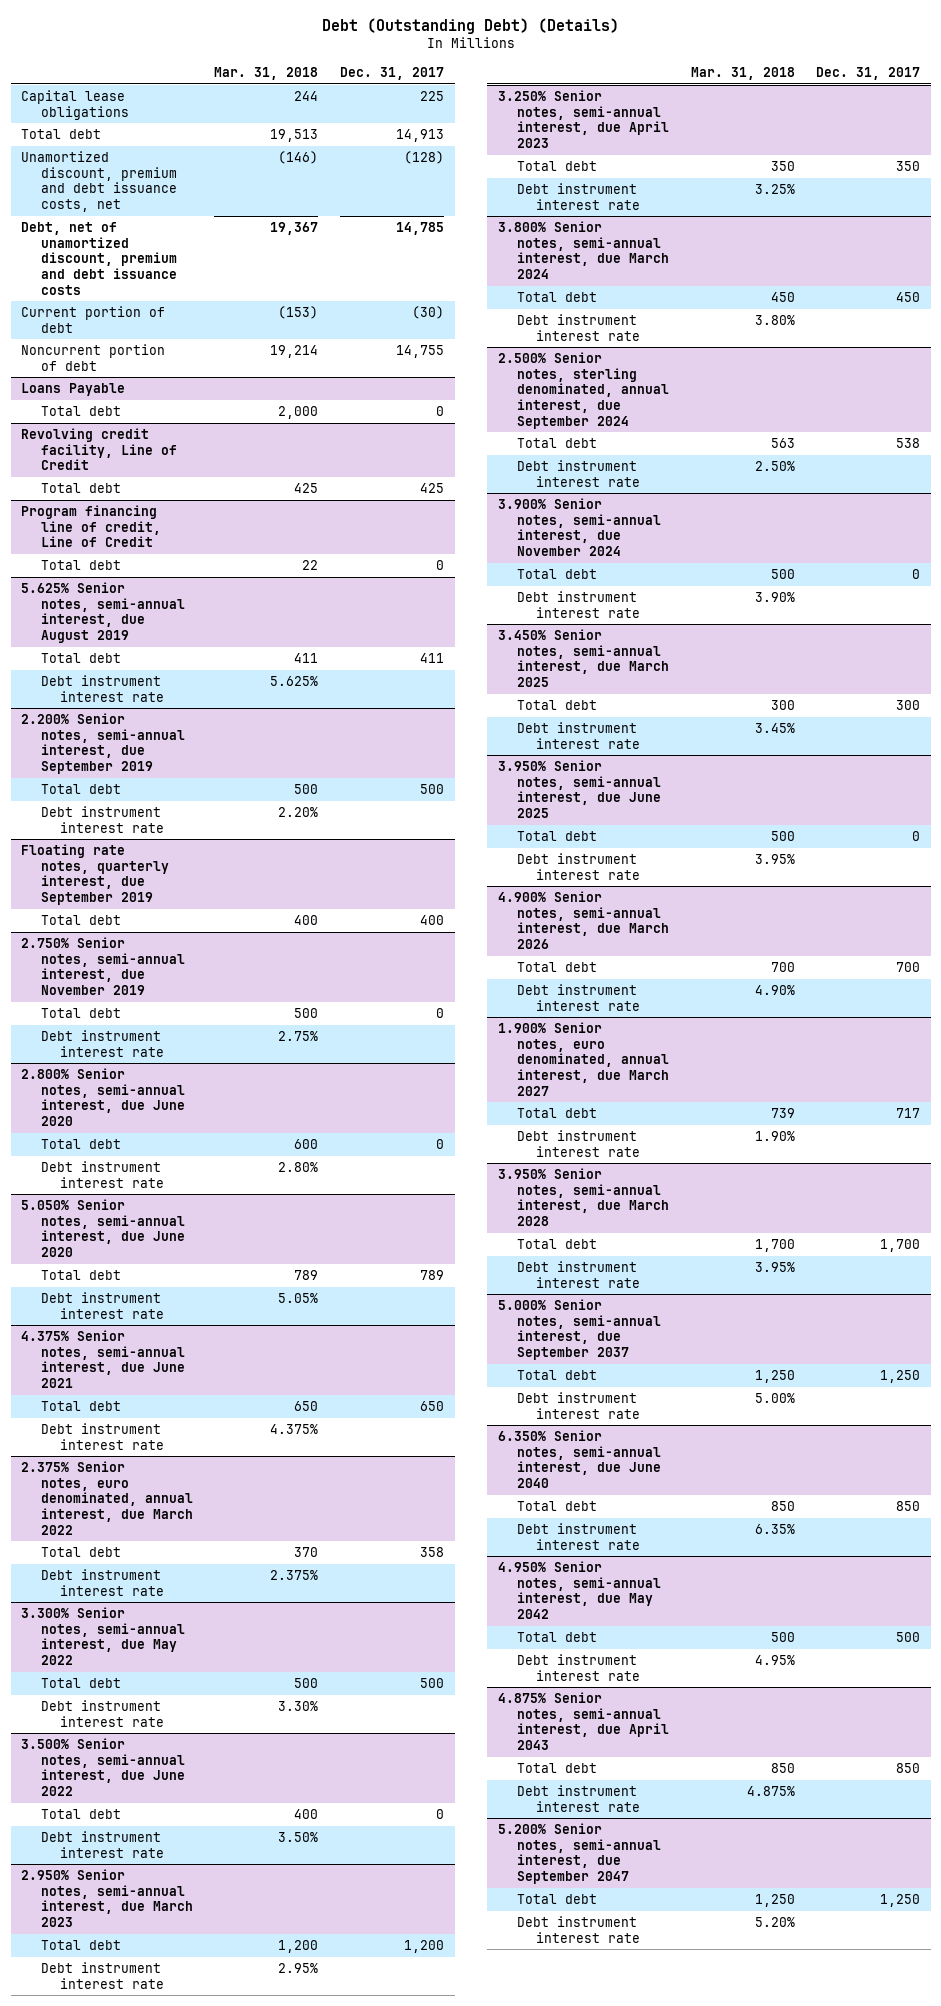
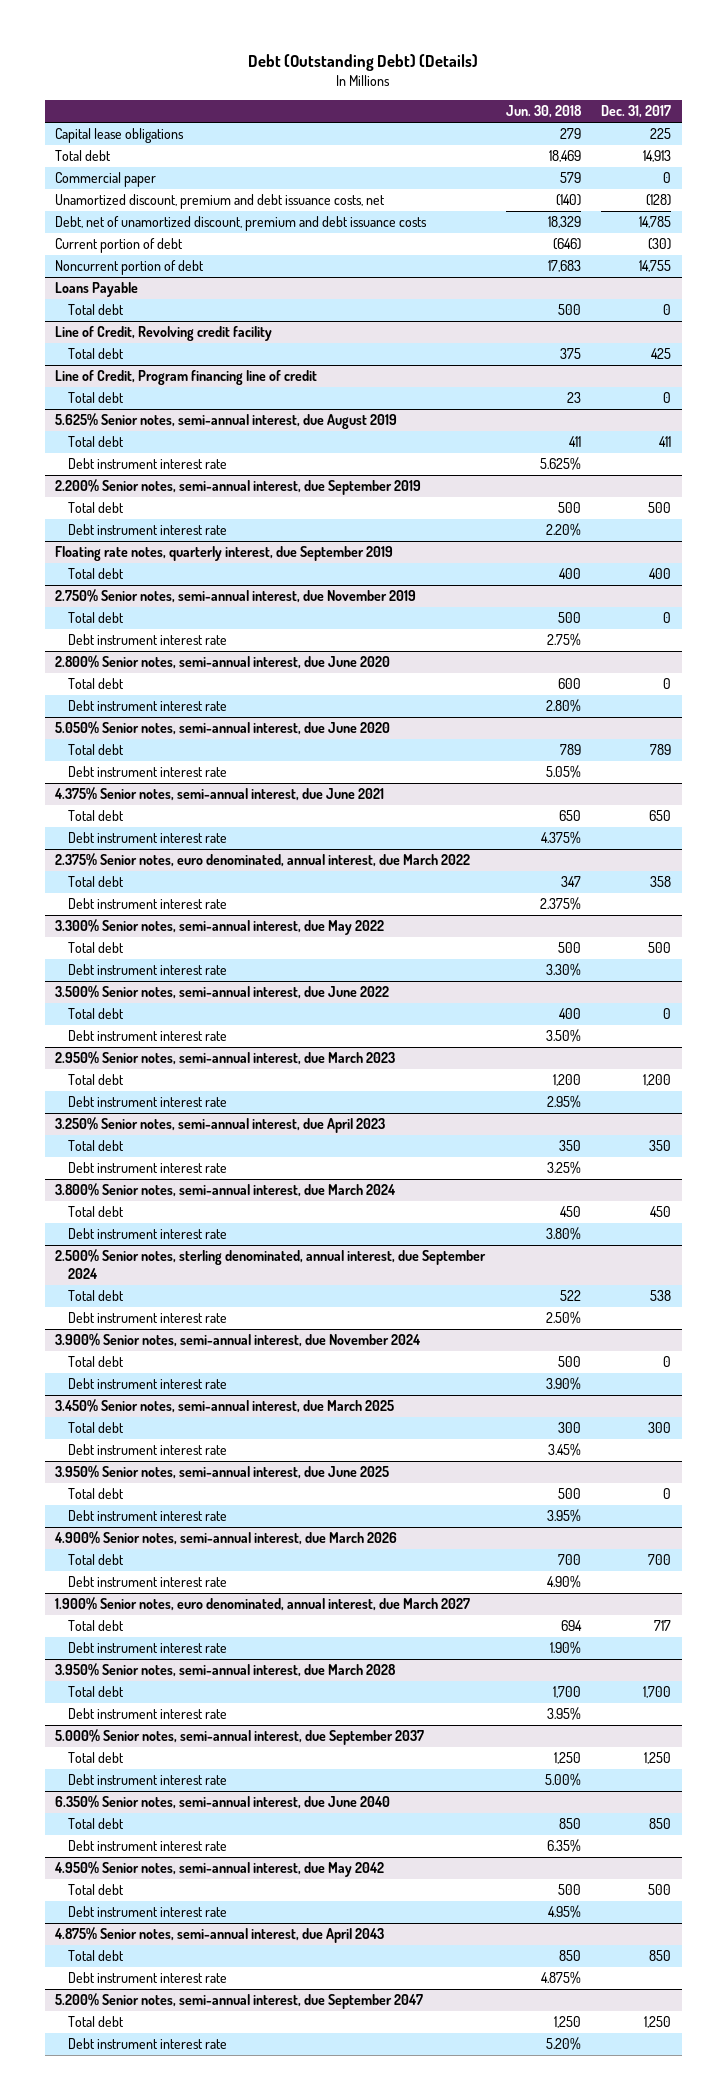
[214,66,319,80] Mar. 31, 2018 -> none
none -> [505,105,582,119] Jun. 30, 2018
none -> [55,172,157,188] Commercial paper
[21,428,177,471] Revolving credit facility, Line of Credit -> [55,326,273,342] Line of Credit, Revolving credit facility
[21,505,161,548] Program financing line of credit, Line of Credit -> [55,370,318,386] Line of Credit, Program financing line of credit

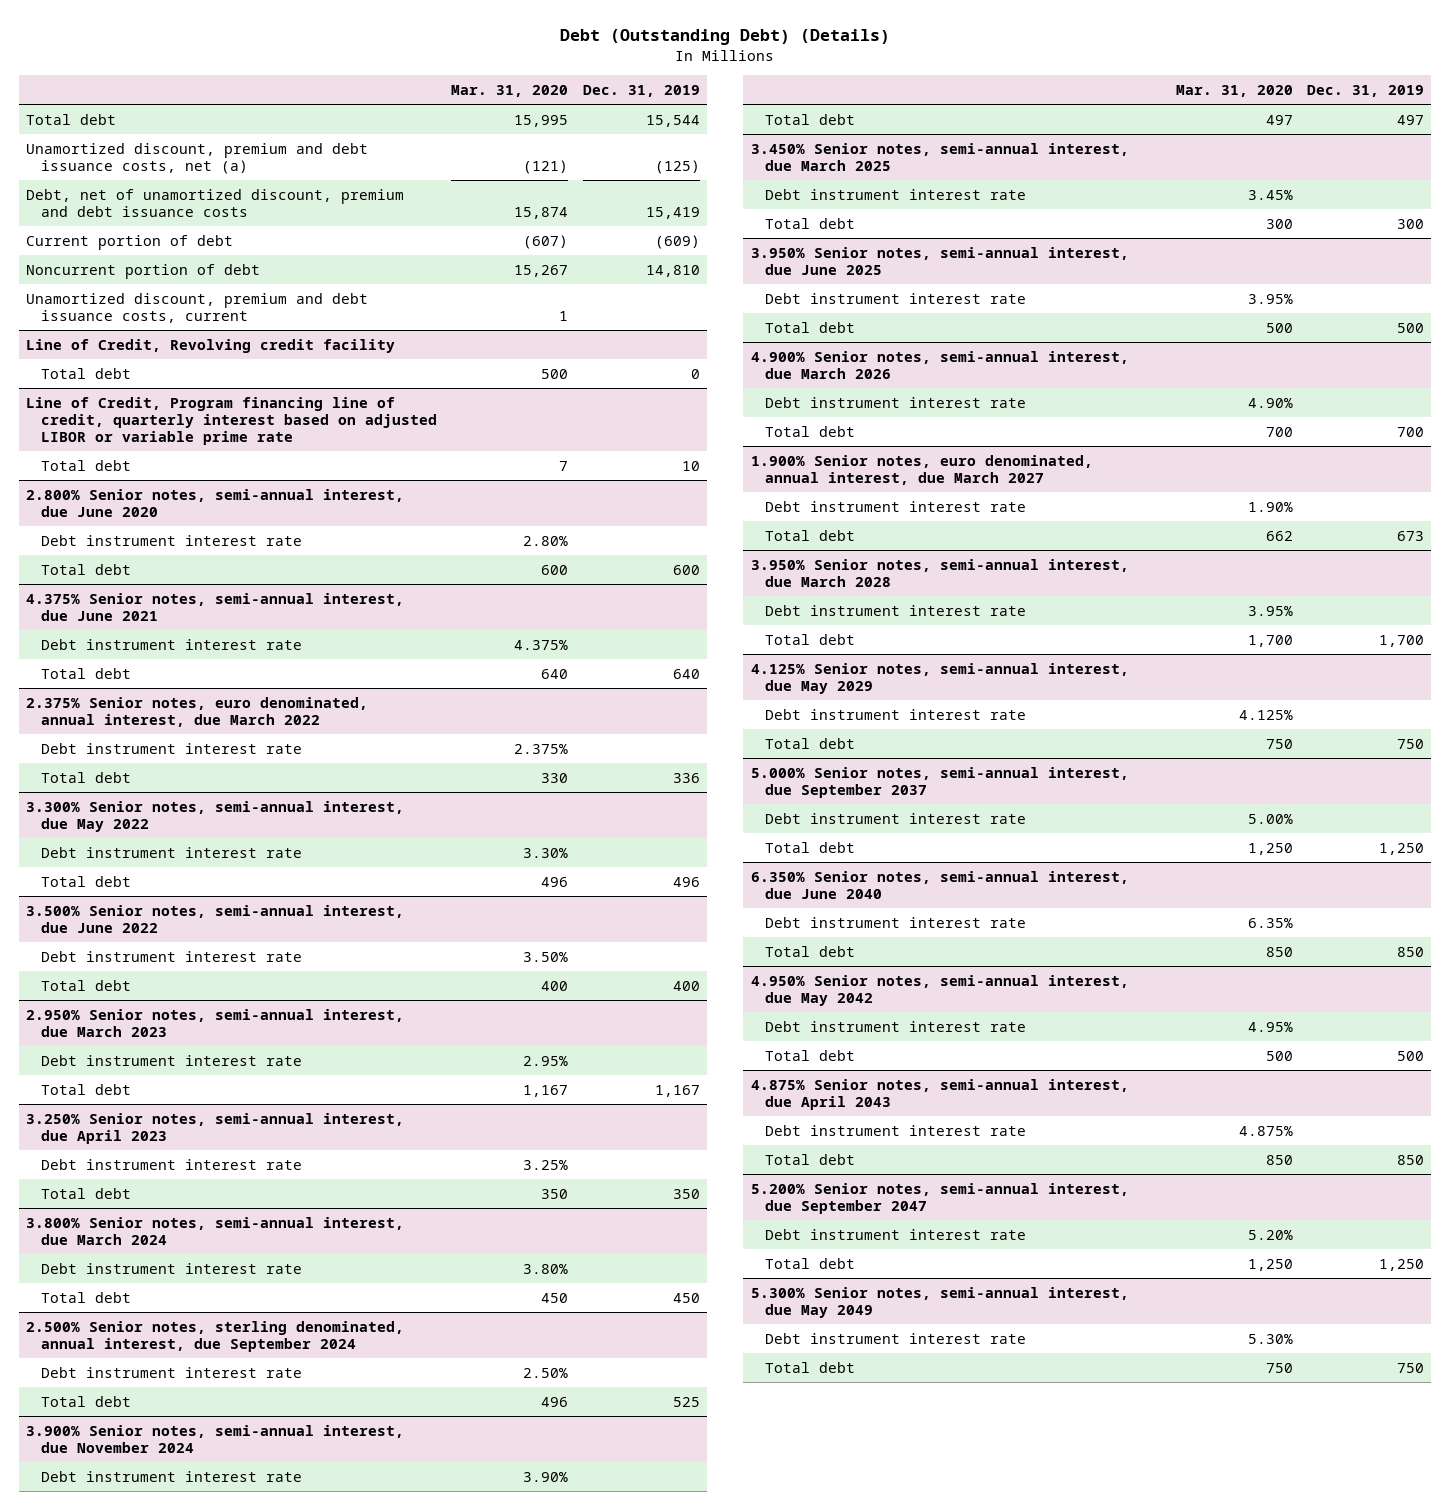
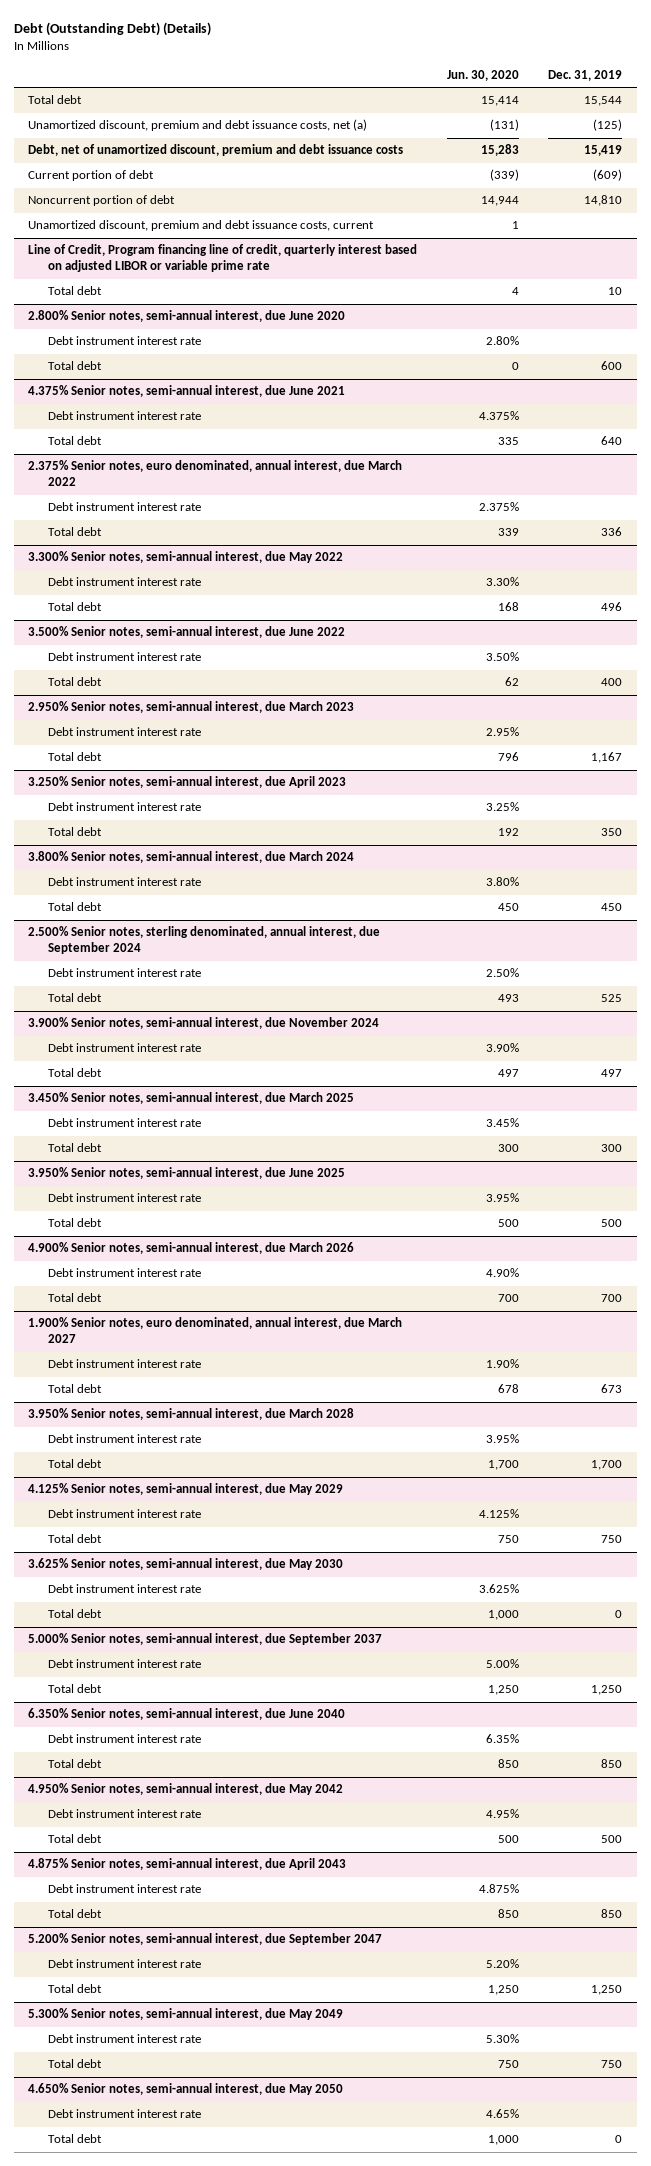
[451,85,569,98] Mar. 31, 2020 -> none
none -> [446,69,519,81] Jun. 30, 2020
[26,338,396,353] Line of Credit, Revolving credit facility -> none
[40,367,131,379] Total debt -> none
none -> [28,1558,344,1571] 3.625% Senior notes, semi-annual interest, due May 2030
none -> [48,1584,202,1594] Debt instrument interest rate
none -> [48,1609,103,1619] Total debt
none -> [28,2083,344,2096] 4.650% Senior notes, semi-annual interest, due May 2050
none -> [48,2109,202,2119] Debt instrument interest rate
none -> [48,2134,103,2144] Total debt

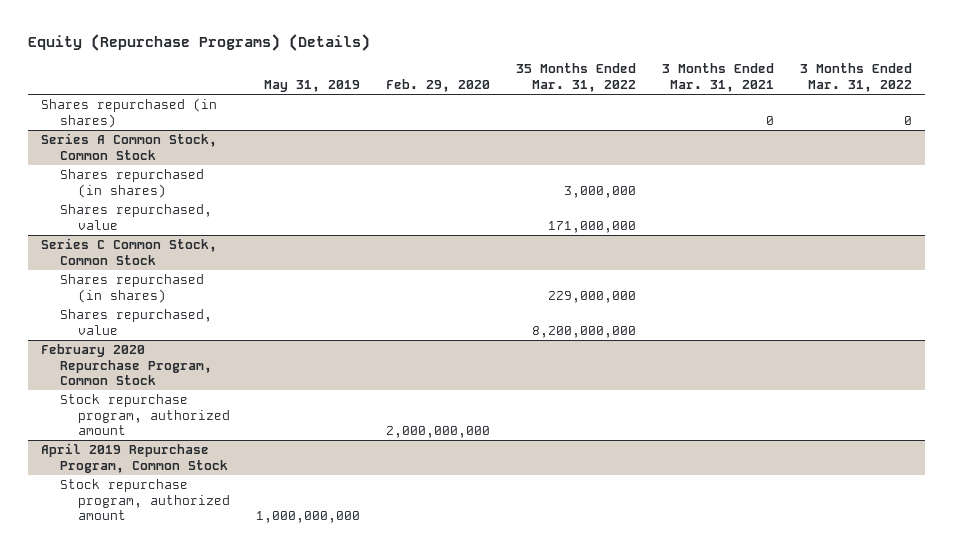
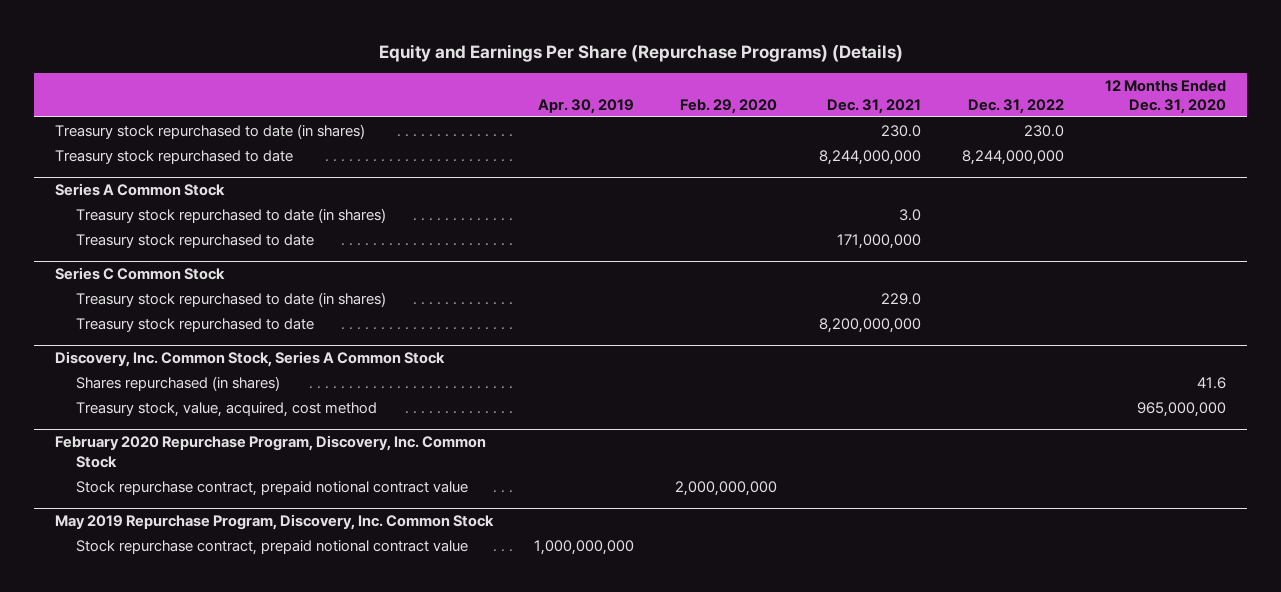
[27,34,370,52] Equity (Repurchase Programs) (Details) -> [378,43,903,62] Equity and Earnings Per Share (Repurchase Programs) (Details)
[264,80,361,93] May 31, 2019 -> none
[516,63,637,93] 35 Months Ended Mar. 31, 2022 -> none
[661,63,774,93] 3 Months Ended Mar. 31, 2021 -> none
[799,63,912,93] 3 Months Ended Mar. 31, 2022 -> none
none -> [538,99,635,115] Apr. 30, 2019
none -> [826,99,921,115] Dec. 31, 2021
none -> [968,99,1065,115] Dec. 31, 2022
none -> [1105,79,1227,115] 12 Months Ended Dec. 31, 2020
[40,97,217,128] Shares repurchased (in shares) -> none
[59,168,204,198] Shares repurchased (in shares) -> none
[59,203,212,230] Shares repurchased, value -> none
[59,273,204,303] Shares repurchased (in shares) -> none
[59,308,212,335] Shares repurchased, value -> none
none -> [54,123,365,139] Treasury stock repurchased to date (in shares)
none -> [54,149,293,164] Treasury stock repurchased to date
[40,132,217,160] Series A Common Stock, Common Stock -> [54,183,225,197] Series A Common Stock
none -> [76,207,387,223] Treasury stock repurchased to date (in shares)
none -> [76,233,315,248] Treasury stock repurchased to date
[40,237,217,265] Series C Common Stock, Common Stock -> [54,267,225,281] Series C Common Stock
none -> [76,291,387,307] Treasury stock repurchased to date (in shares)
none -> [76,317,315,332] Treasury stock repurchased to date
none -> [54,351,445,368] Discovery, Inc. Common Stock, Series A Common Stock
none -> [76,375,281,391] Shares repurchased (in shares)
none -> [76,401,378,417] Treasury stock, value, acquired, cost method
[40,343,212,386] February 2020 Repurchase Program, Common Stock -> [54,435,486,468] February 2020 Repurchase Program, Discovery, Inc. Common Stock
[59,393,231,436] Stock repurchase program, authorized amount -> [76,480,469,496] Stock repurchase contract, prepaid notional contract value
[40,442,228,473] April 2019 Repurchase Program, Common Stock -> [54,514,494,531] May 2019 Repurchase Program, Discovery, Inc. Common Stock
[59,478,231,521] Stock repurchase program, authorized amount -> [76,539,469,555] Stock repurchase contract, prepaid notional contract value

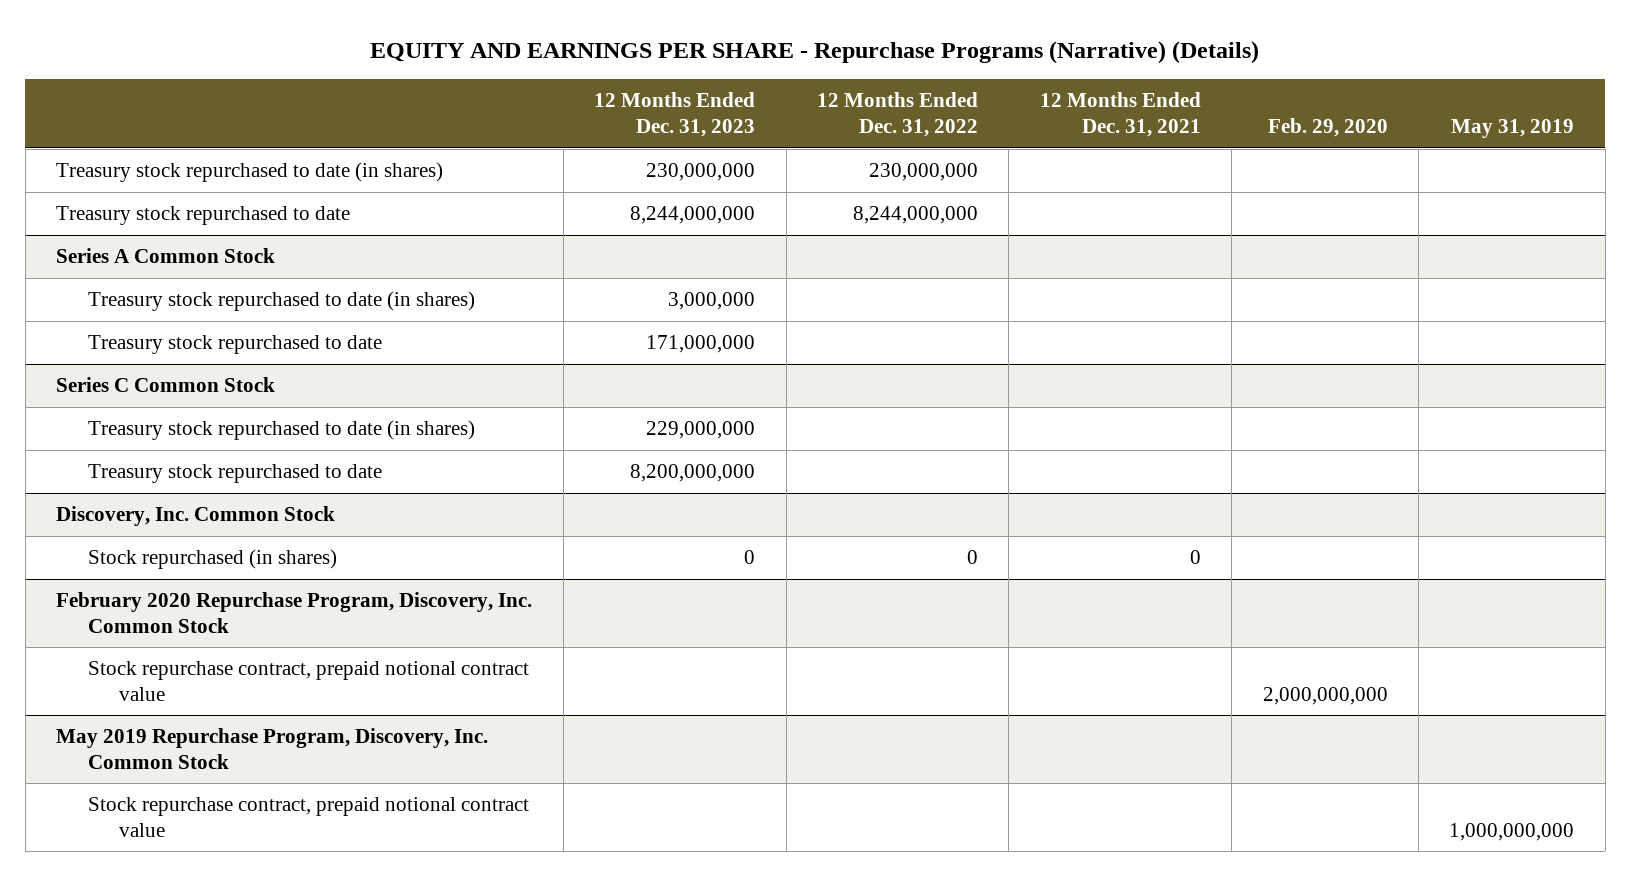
[378,43,903,62] Equity and Earnings Per Share (Repurchase Programs) (Details) -> [370,41,1260,65] EQUITY AND EARNINGS PER SHARE - Repurchase Programs (Narrative) (Details)
[538,99,635,115] Apr. 30, 2019 -> none
[826,99,921,115] Dec. 31, 2021 -> none
[968,99,1065,115] Dec. 31, 2022 -> none
[1105,79,1227,115] 12 Months Ended Dec. 31, 2020 -> none
none -> [594,92,756,138] 12 Months Ended Dec. 31, 2023
none -> [816,92,978,138] 12 Months Ended Dec. 31, 2022
none -> [1039,92,1201,138] 12 Months Ended Dec. 31, 2021
none -> [1451,119,1575,139] May 31, 2019
[76,401,378,417] Treasury stock, value, acquired, cost method -> none
[54,351,445,368] Discovery, Inc. Common Stock, Series A Common Stock -> [56,506,336,527] Discovery, Inc. Common Stock
[76,375,281,391] Shares repurchased (in shares) -> [87,549,337,570] Stock repurchased (in shares)

